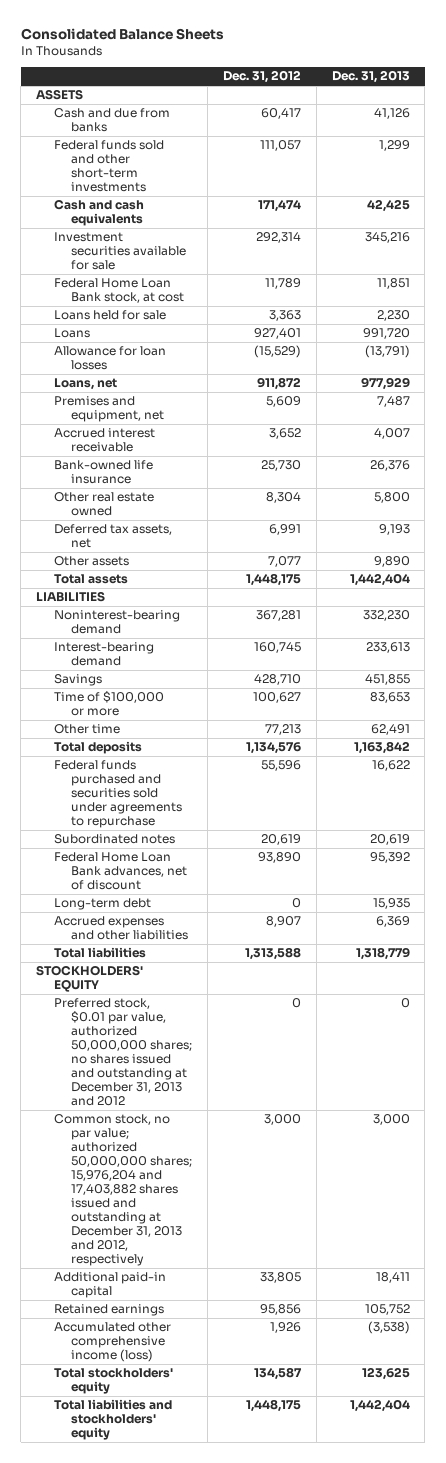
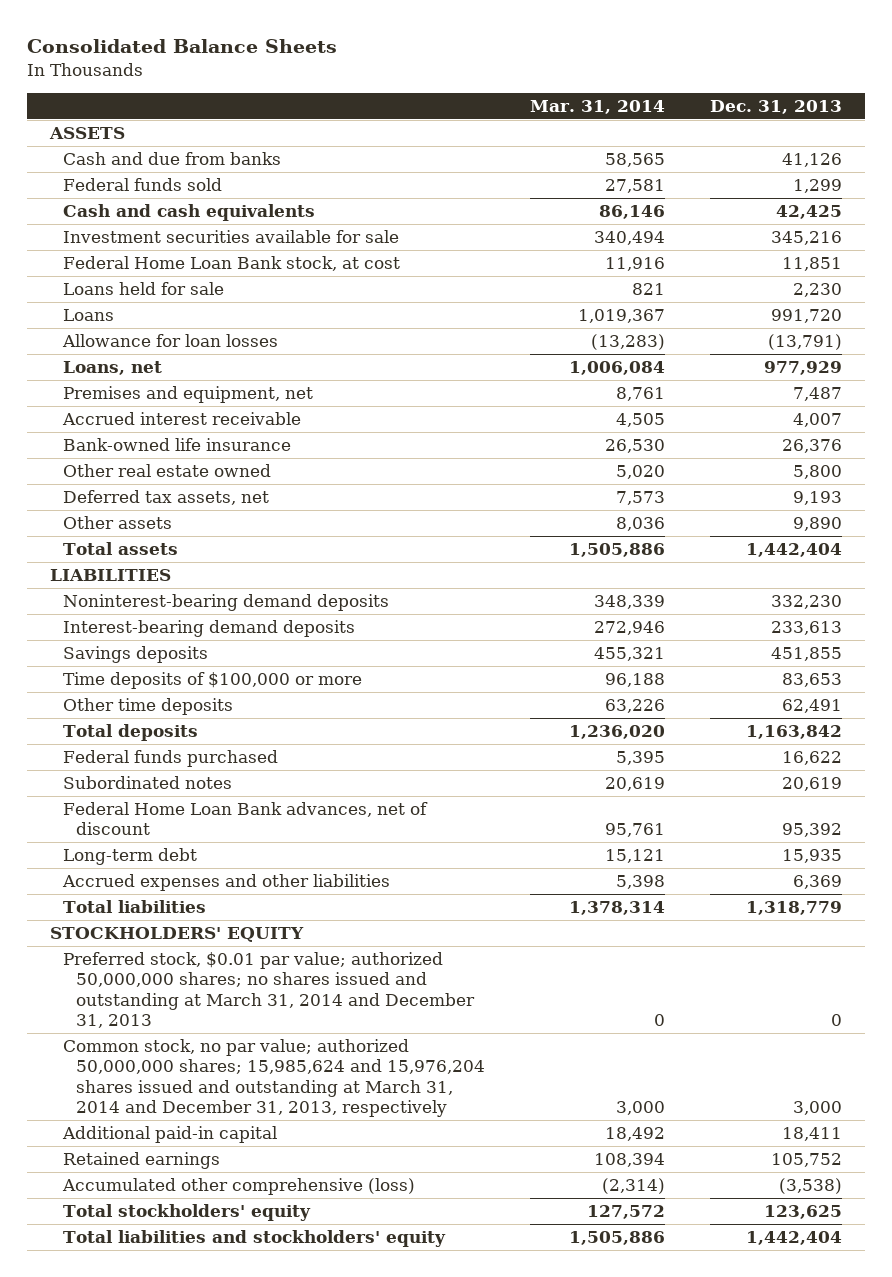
[222,70,301,84] Dec. 31, 2012 -> none
none -> [529,99,665,114] Mar. 31, 2014
[53,140,164,193] Federal funds sold and other short-term investments -> [62,178,222,192] Federal funds sold
[53,610,180,635] Noninterest-bearing demand -> [62,594,389,612] Noninterest-bearing demand deposits
[53,642,154,667] Interest-bearing demand -> [62,620,355,638] Interest-bearing demand deposits
[53,674,102,687] Savings -> [62,646,208,664] Savings deposits
[53,691,164,717] Time of $100,000 or more -> [62,672,362,690] Time deposits of $100,000 or more
[53,724,120,735] Other time -> [62,698,233,716] Other time deposits
[53,760,183,829] Federal funds purchased and securities sold under agreements to repurchase -> [62,750,278,768] Federal funds purchased
[53,998,193,1107] Preferred stock, $0.01 par value, authorized 50,000,000 shares; no shares issued and outstanding at December 31, 2013 and 2012 -> [62,952,475,1028] Preferred stock, $0.01 par value; authorized 50,000,000 shares; no shares issued and outstanding at March 31, 2014 and December 31, 2013
[53,1114,193,1266] Common stock, no par value; authorized 50,000,000 shares; 15,976,204 and 17,403,882 shares issued and outstanding at December 31, 2013 and 2012, respectively -> [62,1039,485,1117] Common stock, no par value; authorized 50,000,000 shares; 15,985,624 and 15,976,204 shares issued and outstanding at March 31, 2014 and December 31, 2013, respectively
[53,1322,171,1363] Accumulated other comprehensive income (loss) -> [61,1178,415,1196] Accumulated other comprehensive (loss)

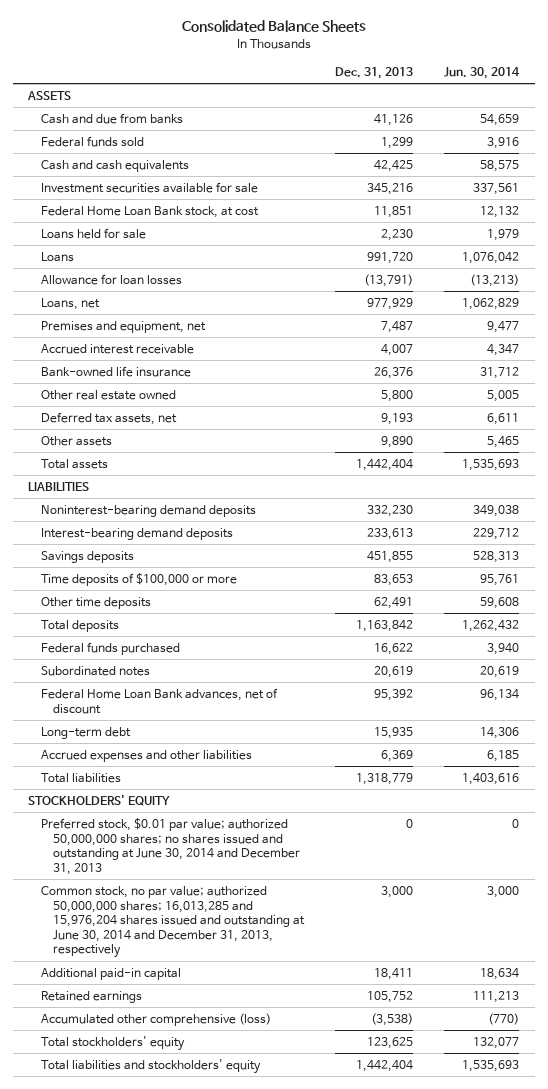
[529,99,665,114] Mar. 31, 2014 -> none
none -> [444,66,521,79] Jun. 30, 2014
[62,952,475,1028] Preferred stock, $0.01 par value; authorized 50,000,000 shares; no shares issued and outstanding at March 31, 2014 and December 31, 2013 -> [40,818,300,875] Preferred stock, $0.01 par value; authorized 50,000,000 shares; no shares issued and outstanding at June 30, 2014 and December 31, 2013
[62,1039,485,1117] Common stock, no par value; authorized 50,000,000 shares; 15,985,624 and 15,976,204 shares issued and outstanding at March 31, 2014 and December 31, 2013, respectively -> [40,886,305,959] Common stock, no par value; authorized 50,000,000 shares; 16,013,285 and 15,976,204 shares issued and outstanding at June 30, 2014 and December 31, 2013, respectively

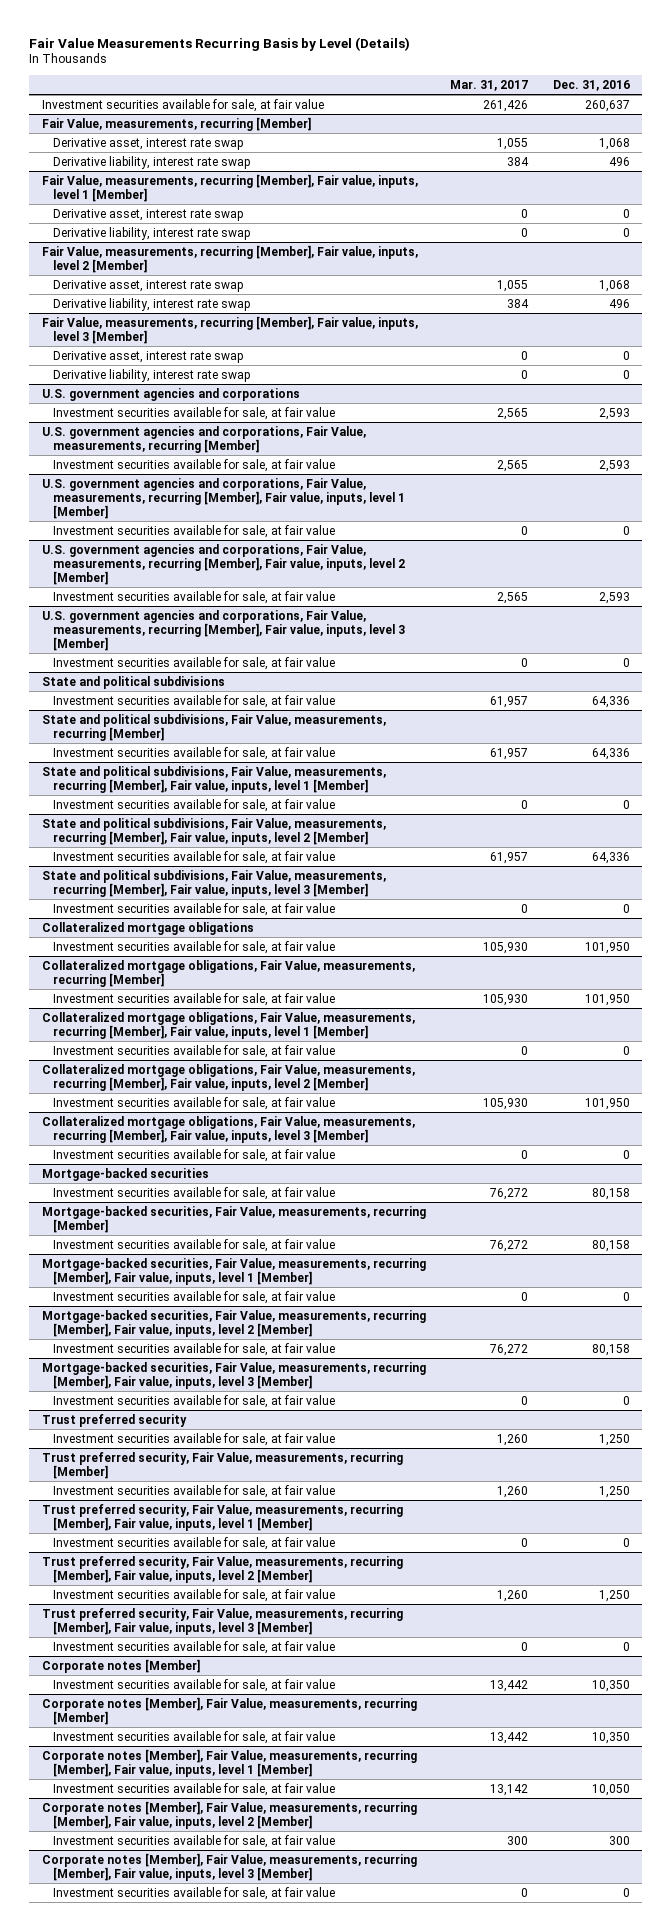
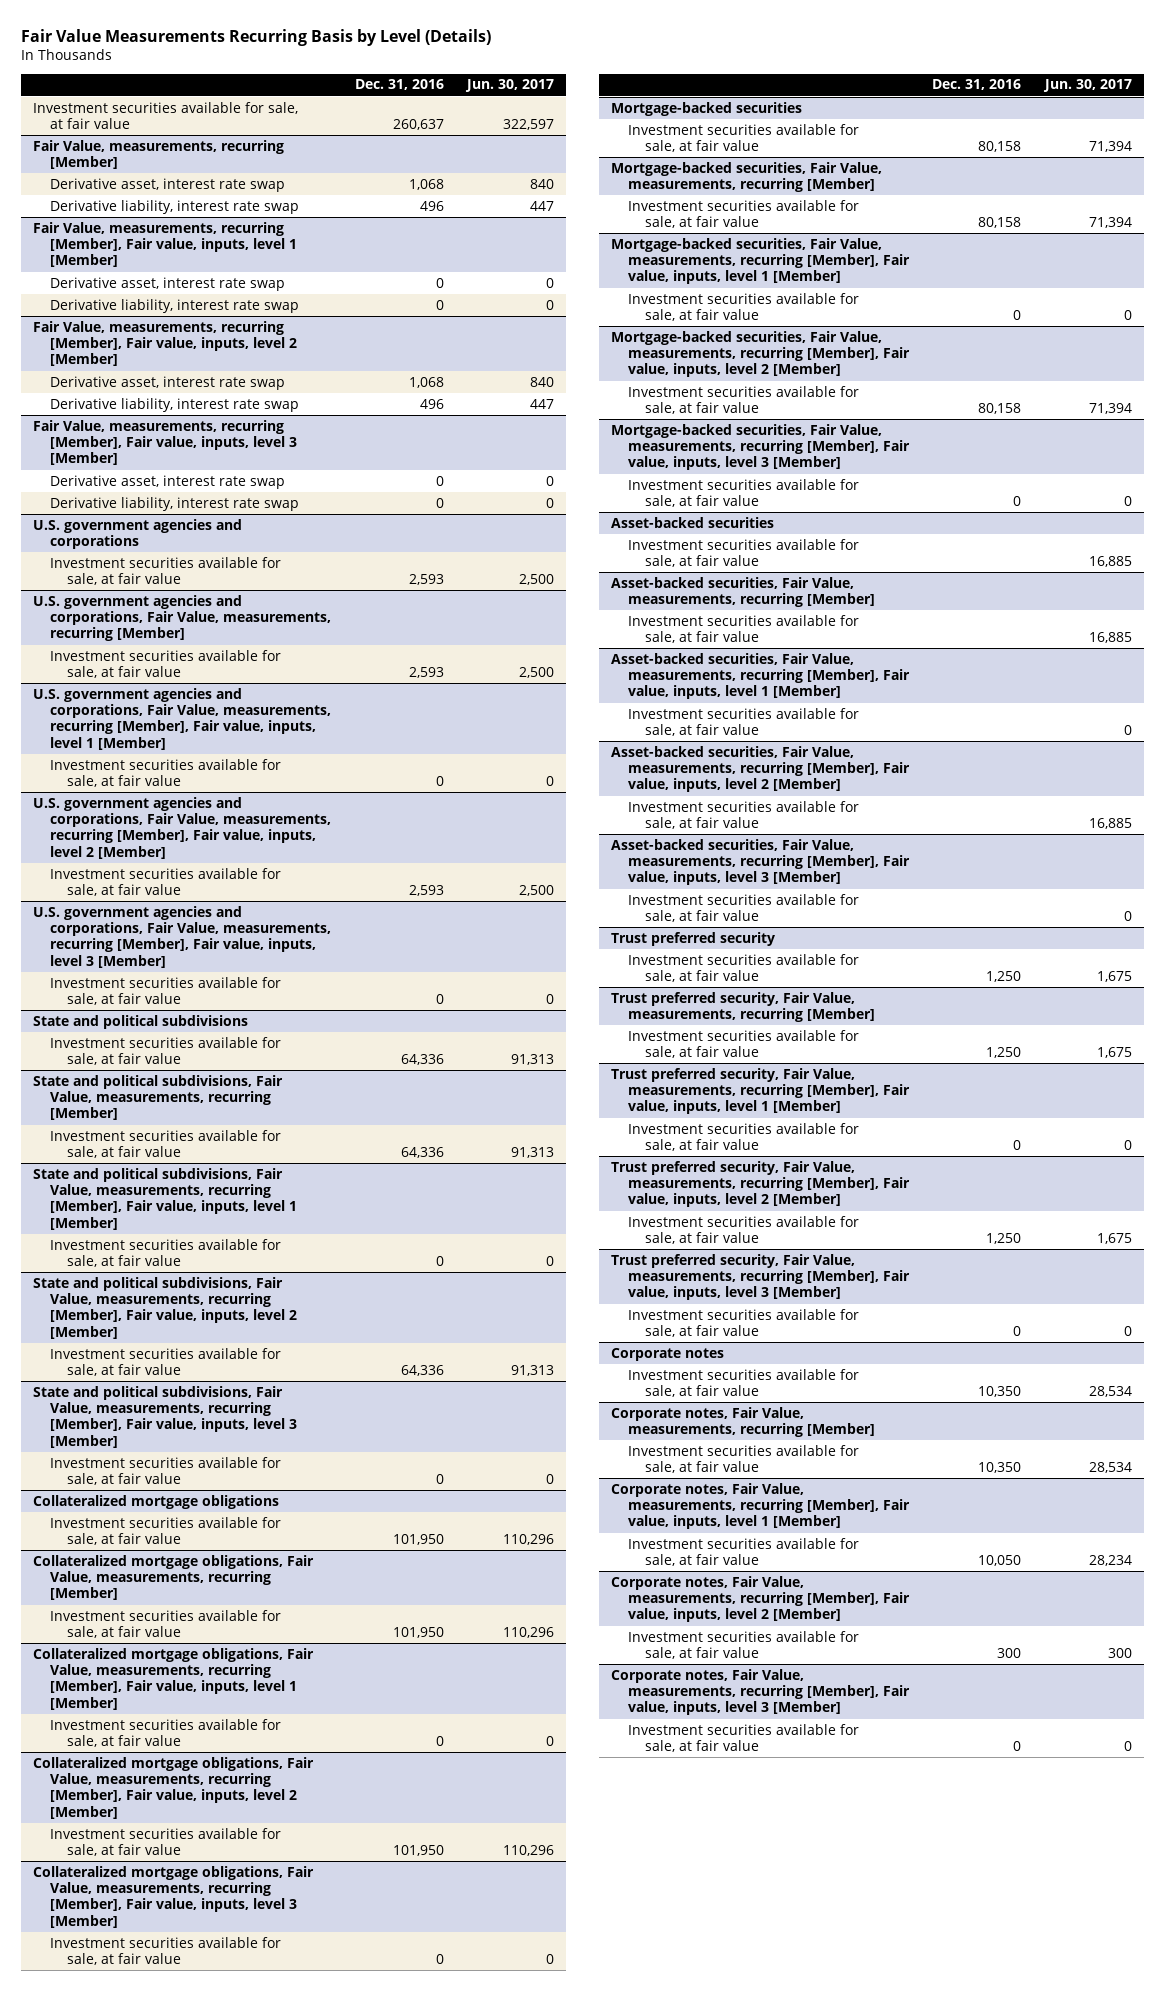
[450,80,529,92] Mar. 31, 2017 -> none
none -> [464,79,554,93] Jun. 30, 2017
none -> [610,516,774,528] Asset-backed securities
none -> [627,538,859,568] Investment securities available for sale, at fair value
none -> [610,576,875,608] Asset-backed securities, Fair Value, measurements, recurring [Member]
none -> [627,614,859,644] Investment securities available for sale, at fair value
none -> [610,652,910,700] Asset-backed securities, Fair Value, measurements, recurring [Member], Fair value, inputs, level 1 [Member]
none -> [627,707,859,737] Investment securities available for sale, at fair value
none -> [610,745,910,793] Asset-backed securities, Fair Value, measurements, recurring [Member], Fair value, inputs, level 2 [Member]
none -> [627,800,859,830] Investment securities available for sale, at fair value
none -> [610,838,910,886] Asset-backed securities, Fair Value, measurements, recurring [Member], Fair value, inputs, level 3 [Member]
none -> [627,893,859,923] Investment securities available for sale, at fair value
[41,1658,200,1673] Corporate notes [Member] -> [610,1347,724,1361] Corporate notes
[41,1696,417,1725] Corporate notes [Member], Fair Value, measurements, recurring [Member] -> [610,1406,875,1438] Corporate notes, Fair Value, measurements, recurring [Member]
[41,1748,417,1777] Corporate notes [Member], Fair Value, measurements, recurring [Member], Fair value, inputs, level 1 [Member] -> [610,1482,910,1530] Corporate notes, Fair Value, measurements, recurring [Member], Fair value, inputs, level 1 [Member]
[41,1800,417,1829] Corporate notes [Member], Fair Value, measurements, recurring [Member], Fair value, inputs, level 2 [Member] -> [610,1575,910,1623] Corporate notes, Fair Value, measurements, recurring [Member], Fair value, inputs, level 2 [Member]
[41,1852,417,1881] Corporate notes [Member], Fair Value, measurements, recurring [Member], Fair value, inputs, level 3 [Member] -> [610,1668,910,1716] Corporate notes, Fair Value, measurements, recurring [Member], Fair value, inputs, level 3 [Member]

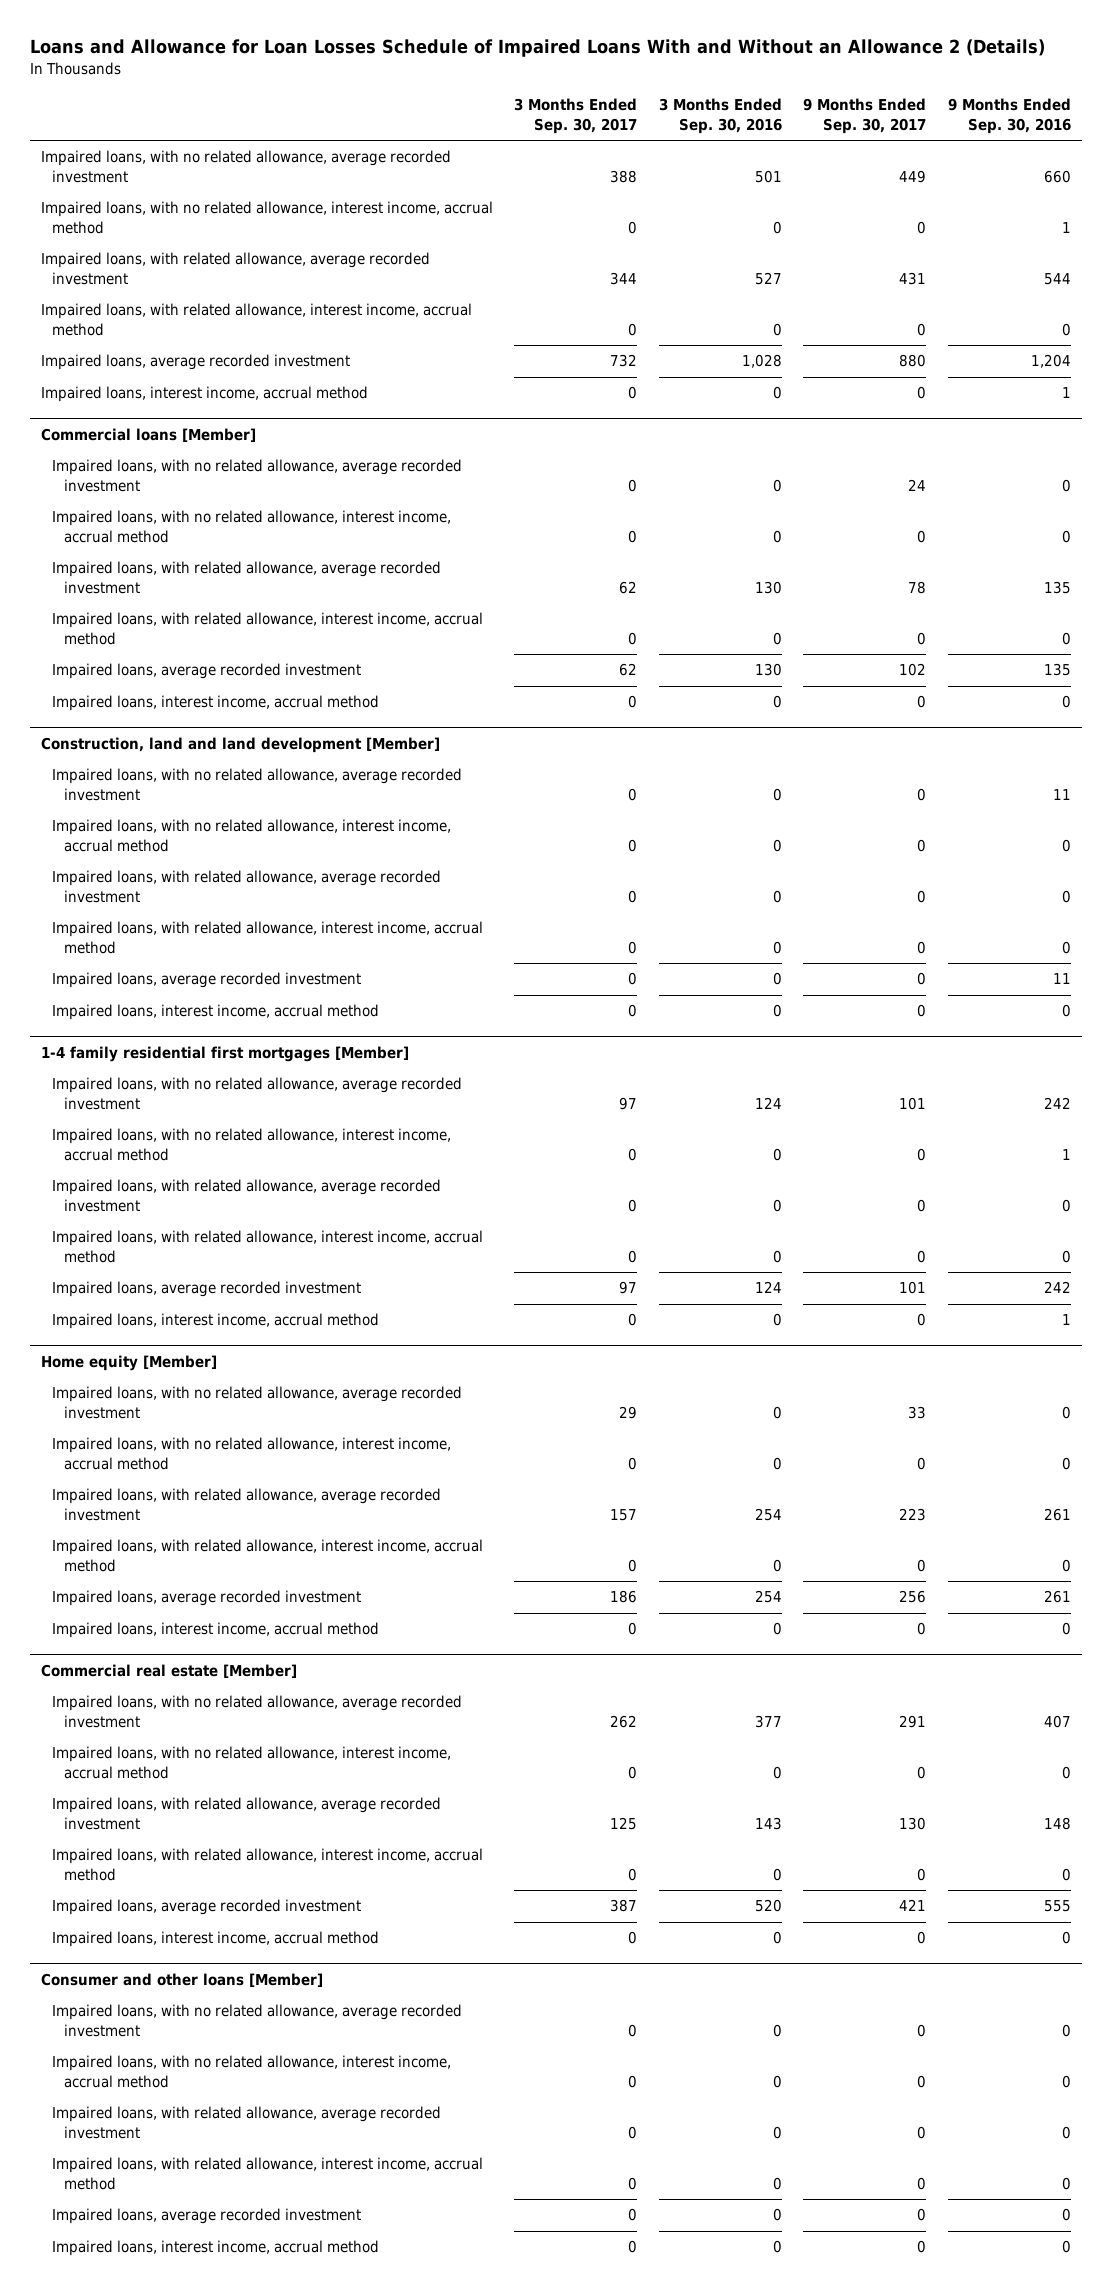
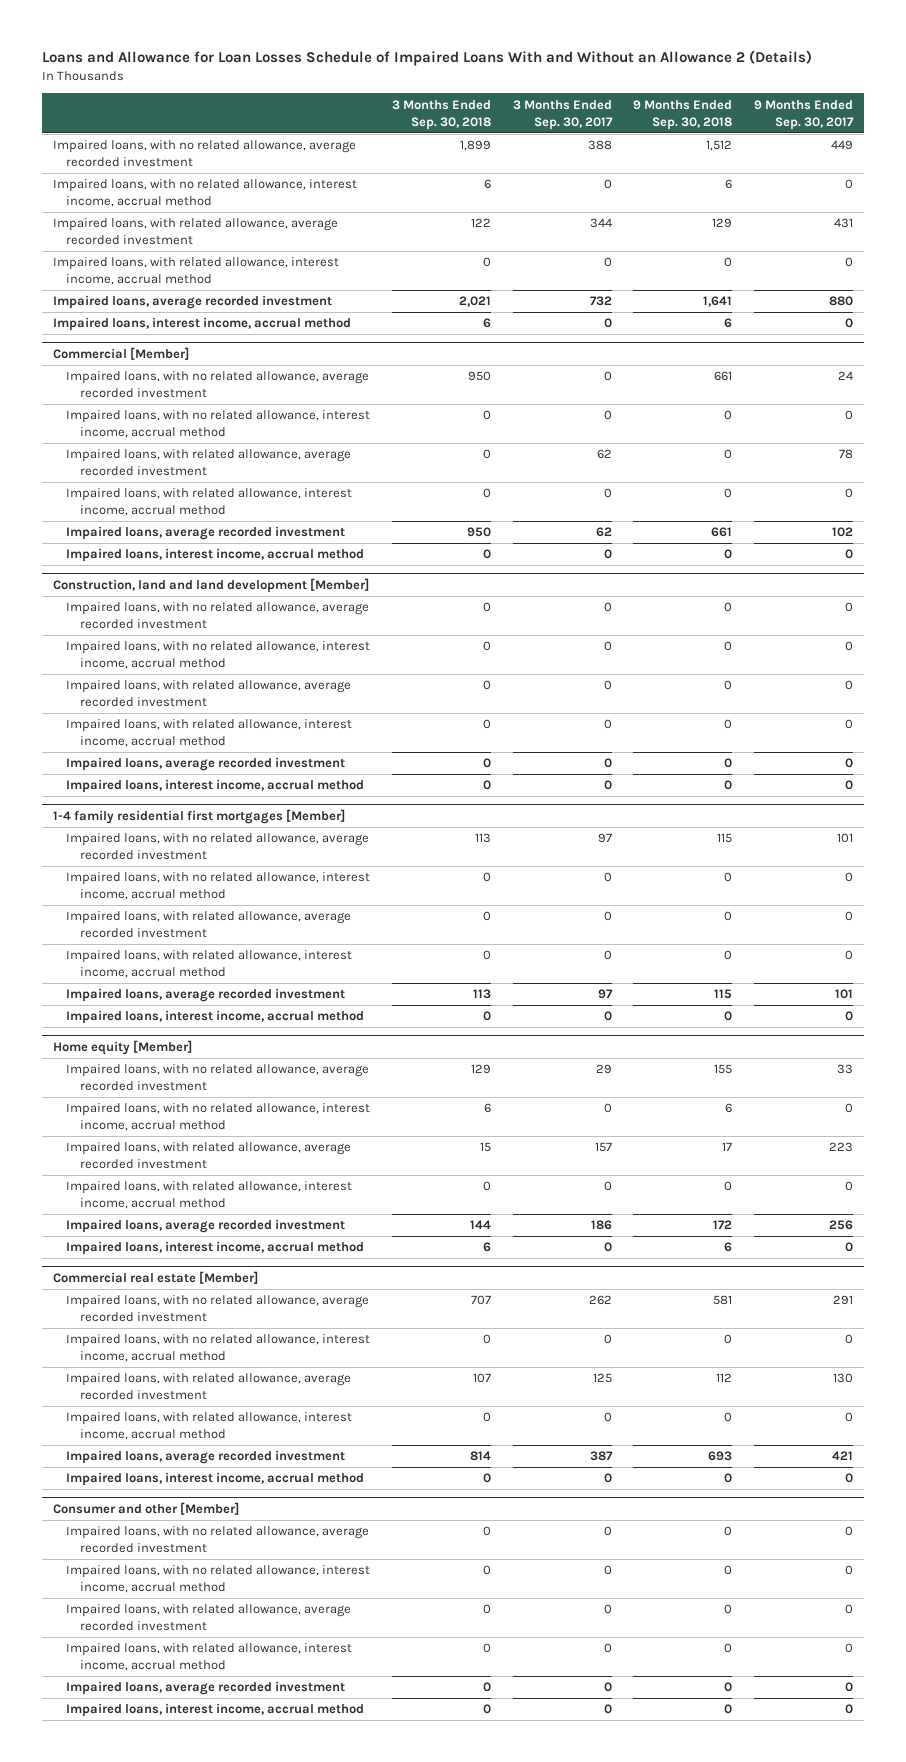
[658,98,782,135] 3 Months Ended Sep. 30, 2016 -> none
[947,98,1071,135] 9 Months Ended Sep. 30, 2016 -> none
none -> [392,99,492,130] 3 Months Ended Sep. 30, 2018
none -> [633,99,733,130] 9 Months Ended Sep. 30, 2018
[40,428,256,443] Commercial loans [Member] -> [52,346,189,360] Commercial [Member]
[40,1973,323,1988] Consumer and other loans [Member] -> [52,1501,239,1515] Consumer and other [Member]

